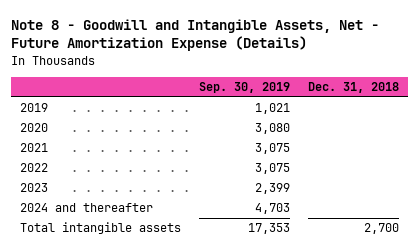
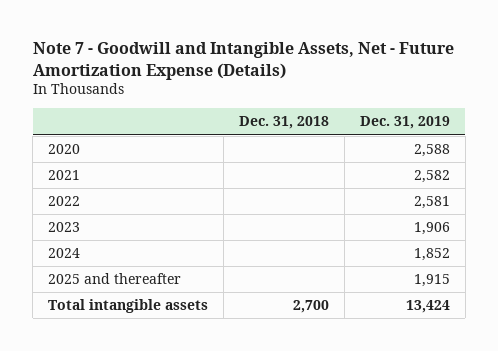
[10,18,379,52] Note 8 - Goodwill and Intangible Assets, Net - Future Amortization Expense (Details) -> [32,42,454,80] Note 7 - Goodwill and Intangible Assets, Net - Future Amortization Expense (Details)
[198,82,290,94] Sep. 30, 2019 -> none
none -> [359,116,450,130] Dec. 31, 2019
[19,103,48,113] 2019 -> none
none -> [48,248,81,259] 2024
[19,203,153,213] 2024 and thereafter -> [48,273,182,285] 2025 and thereafter

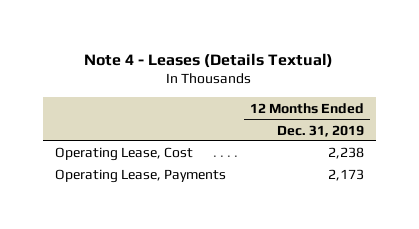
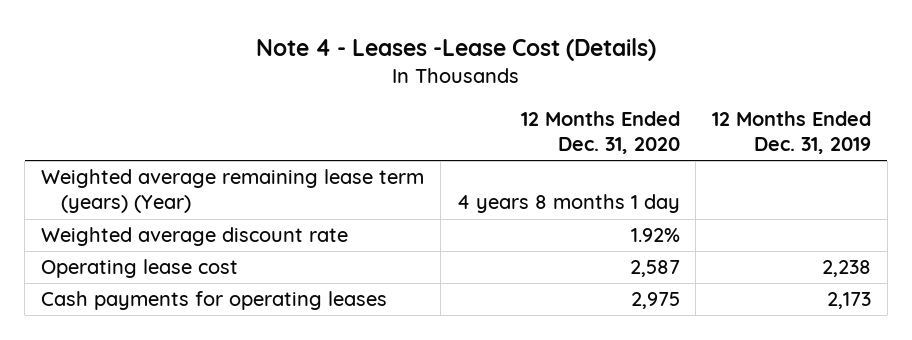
[84,52,334,68] Note 4 - Leases (Details Textual) -> [256,37,657,61] Note 4 - Leases -Lease Cost (Details)
none -> [520,110,680,155] 12 Months Ended Dec. 31, 2020
none -> [41,169,425,214] Weighted average remaining lease term (years) (Year)
none -> [41,227,349,247] Weighted average discount rate
[54,147,193,162] Operating Lease, Cost -> [41,259,239,279] Operating lease cost
[54,169,226,184] Operating Lease, Payments -> [41,291,388,311] Cash payments for operating leases

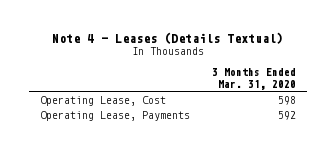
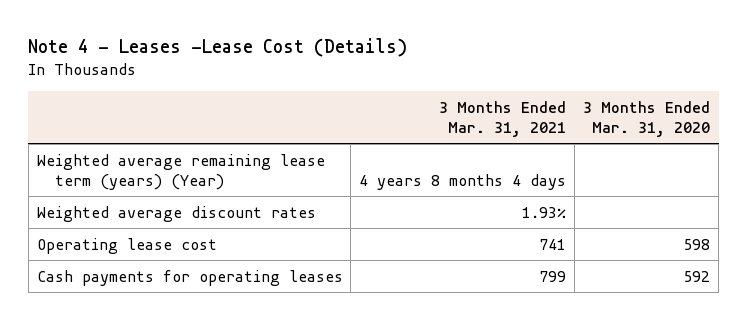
[51,32,283,45] Note 4 - Leases (Details Textual) -> [28,38,408,58] Note 4 - Leases -Lease Cost (Details)
none -> [439,100,567,137] 3 Months Ended Mar. 31, 2021
none -> [36,153,325,190] Weighted average remaining lease term (years) (Year)
none -> [36,205,316,222] Weighted average discount rates
[39,95,166,106] Operating Lease, Cost -> [36,237,217,254] Operating lease cost
[39,110,190,121] Operating Lease, Payments -> [36,269,343,286] Cash payments for operating leases

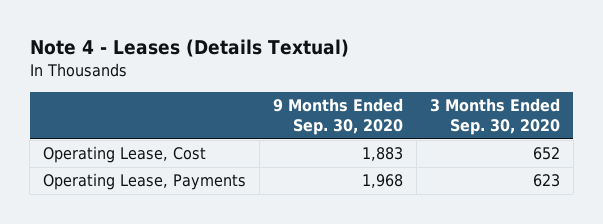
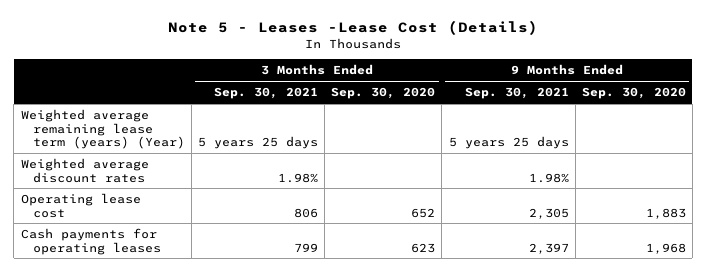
[29,39,349,58] Note 4 - Leases (Details Textual) -> [168,20,539,36] Note 5 - Leases -Lease Cost (Details)
none -> [214,87,319,100] Sep. 30, 2021
none -> [464,87,569,100] Sep. 30, 2021
none -> [20,109,186,150] Weighted average remaining lease term (years) (Year)
none -> [20,158,149,183] Weighted average discount rates
[43,146,207,164] Operating Lease, Cost -> [20,193,141,218] Operating lease cost
[43,173,247,191] Operating Lease, Payments -> [20,228,162,255] Cash payments for operating leases

